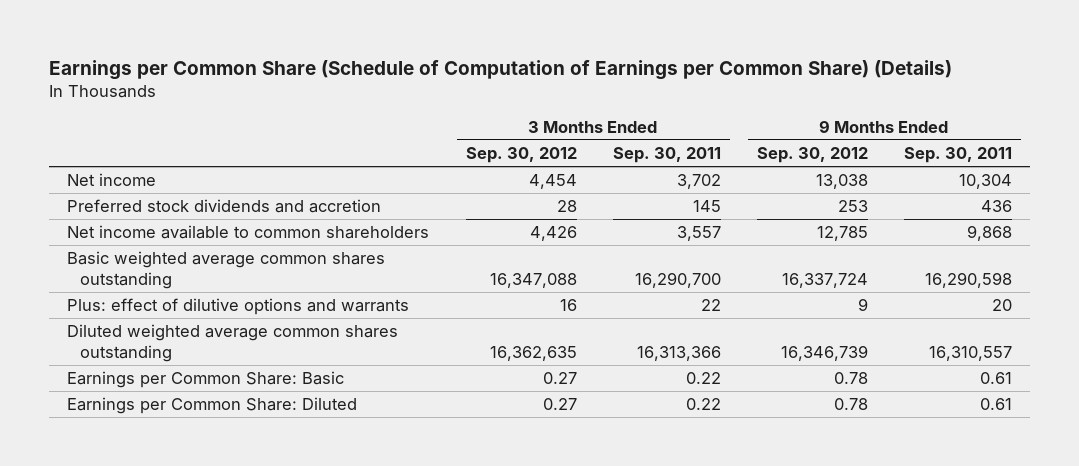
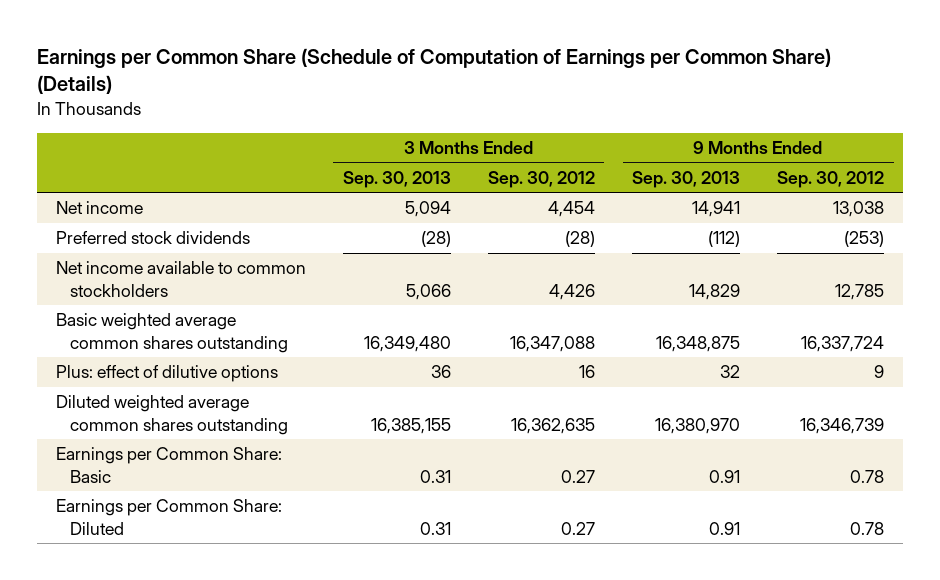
[612,147,721,164] Sep. 30, 2011 -> none
[903,147,1012,164] Sep. 30, 2011 -> none
none -> [342,170,451,188] Sep. 30, 2013
none -> [632,170,741,188] Sep. 30, 2013
[67,199,382,214] Preferred stock dividends and accretion -> [55,231,250,245] Preferred stock dividends
[556,200,577,213] 28 -> [564,231,595,248] (28)
[837,200,868,213] 253 -> [844,231,885,248] (253)
[67,225,430,240] Net income available to common shareholders -> [55,261,306,297] Net income available to common stockholders
[67,298,410,316] Plus: effect of dilutive options and warrants -> [55,365,278,383] Plus: effect of dilutive options

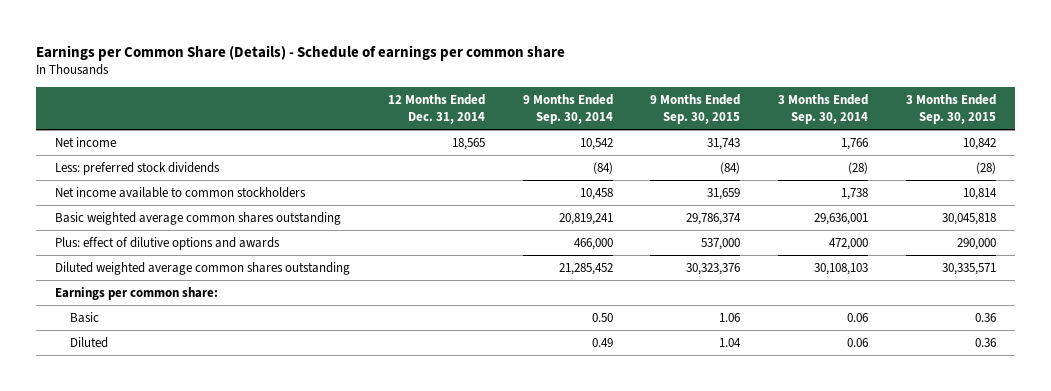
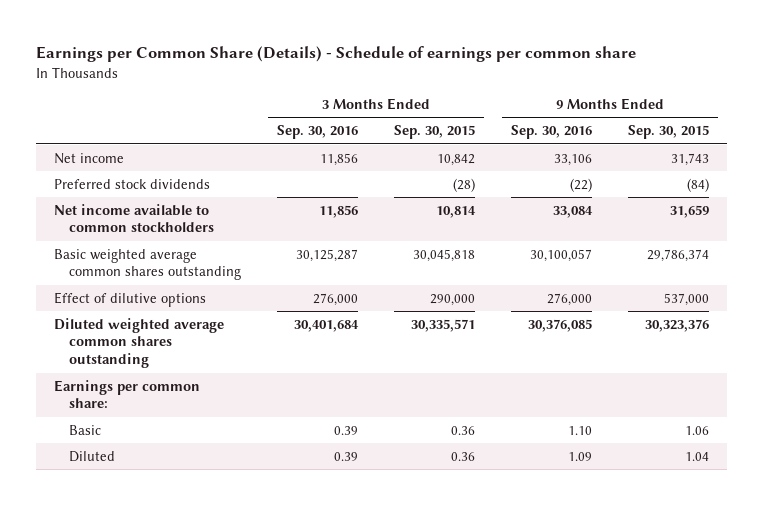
[388,94,486,124] 12 Months Ended Dec. 31, 2014 -> none
[522,94,613,124] 9 Months Ended Sep. 30, 2014 -> none
[778,94,869,124] 3 Months Ended Sep. 30, 2014 -> none
none -> [277,125,359,140] Sep. 30, 2016
none -> [511,125,593,140] Sep. 30, 2016
[55,161,221,175] Less: preferred stock dividends -> [54,178,211,189] Preferred stock dividends
[55,236,281,250] Plus: effect of dilutive options and awards -> [54,291,207,307] Effect of dilutive options

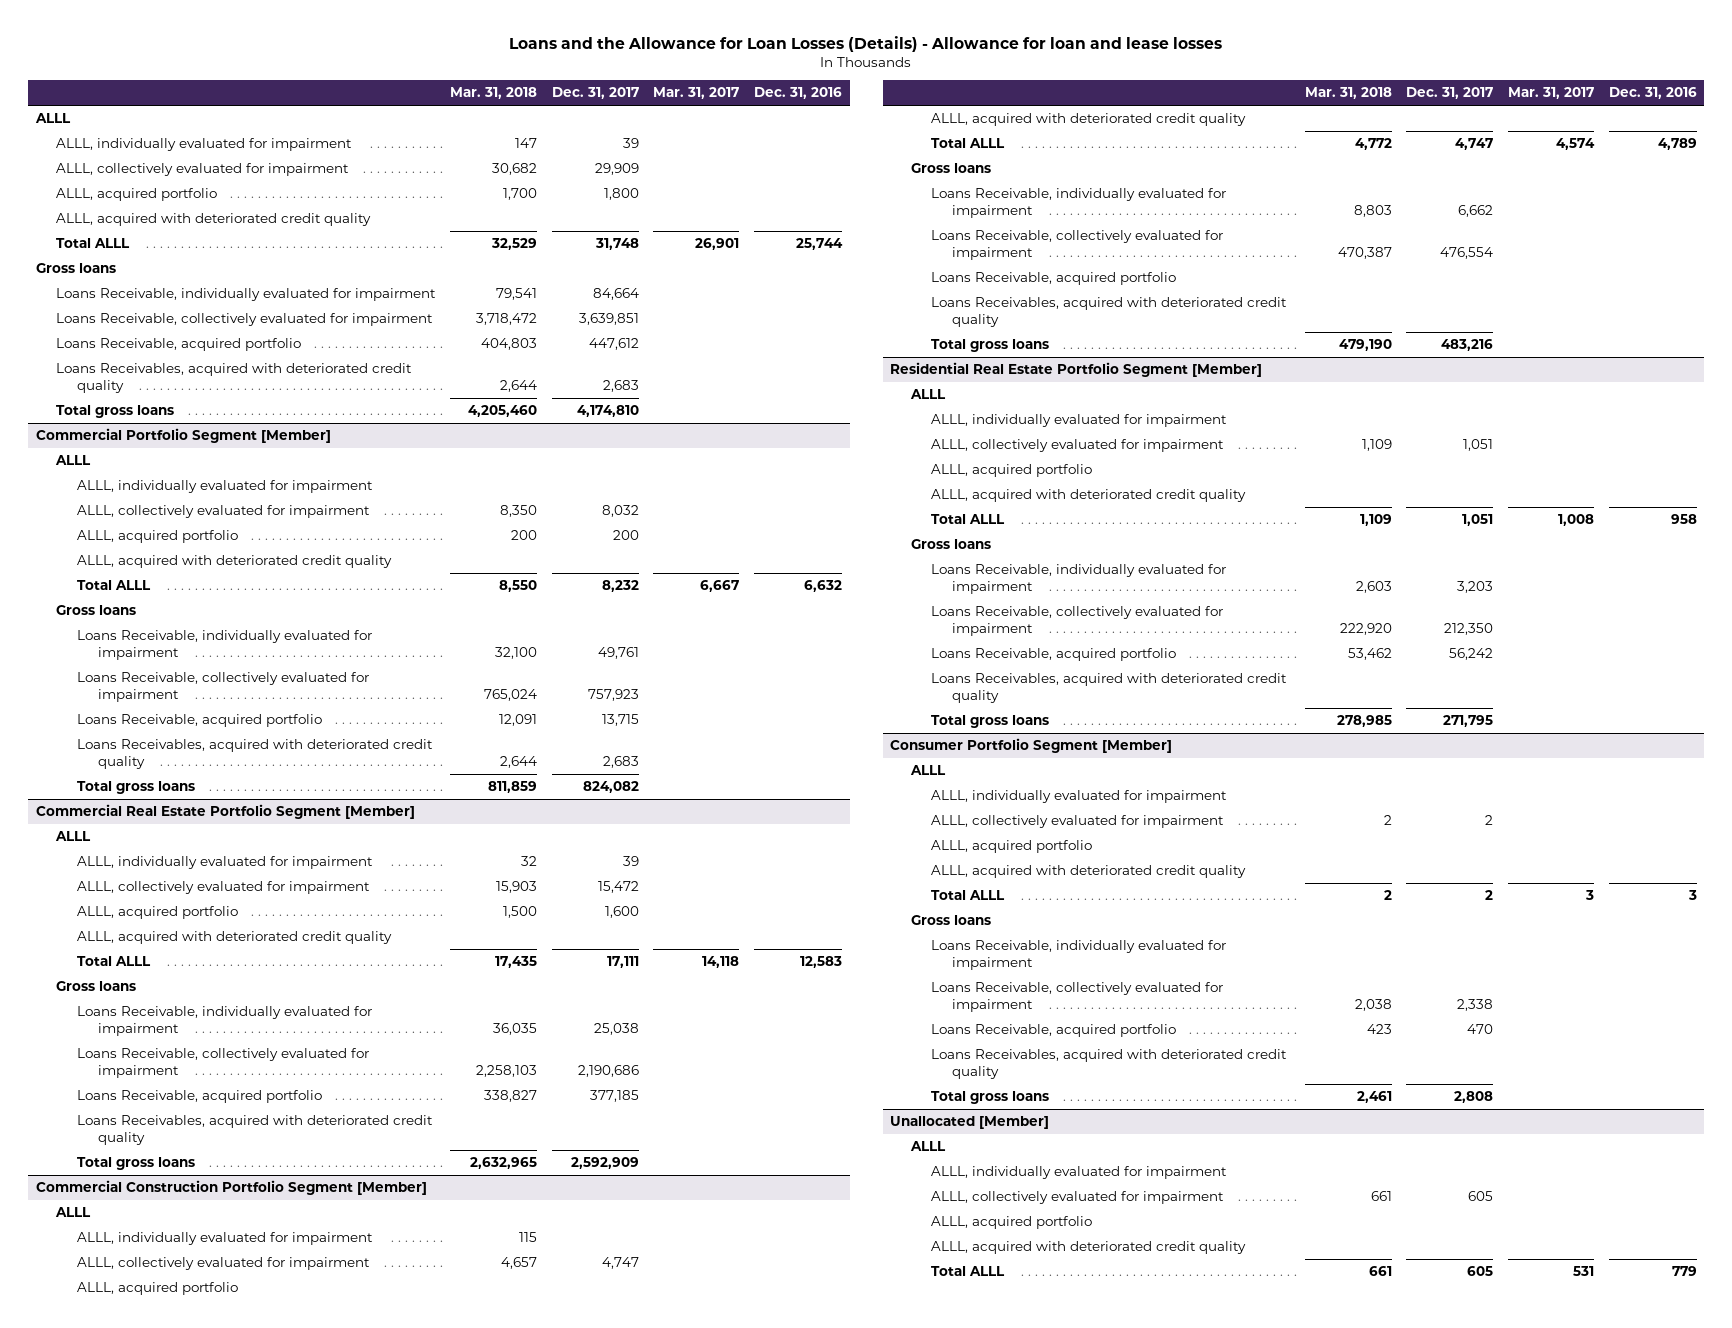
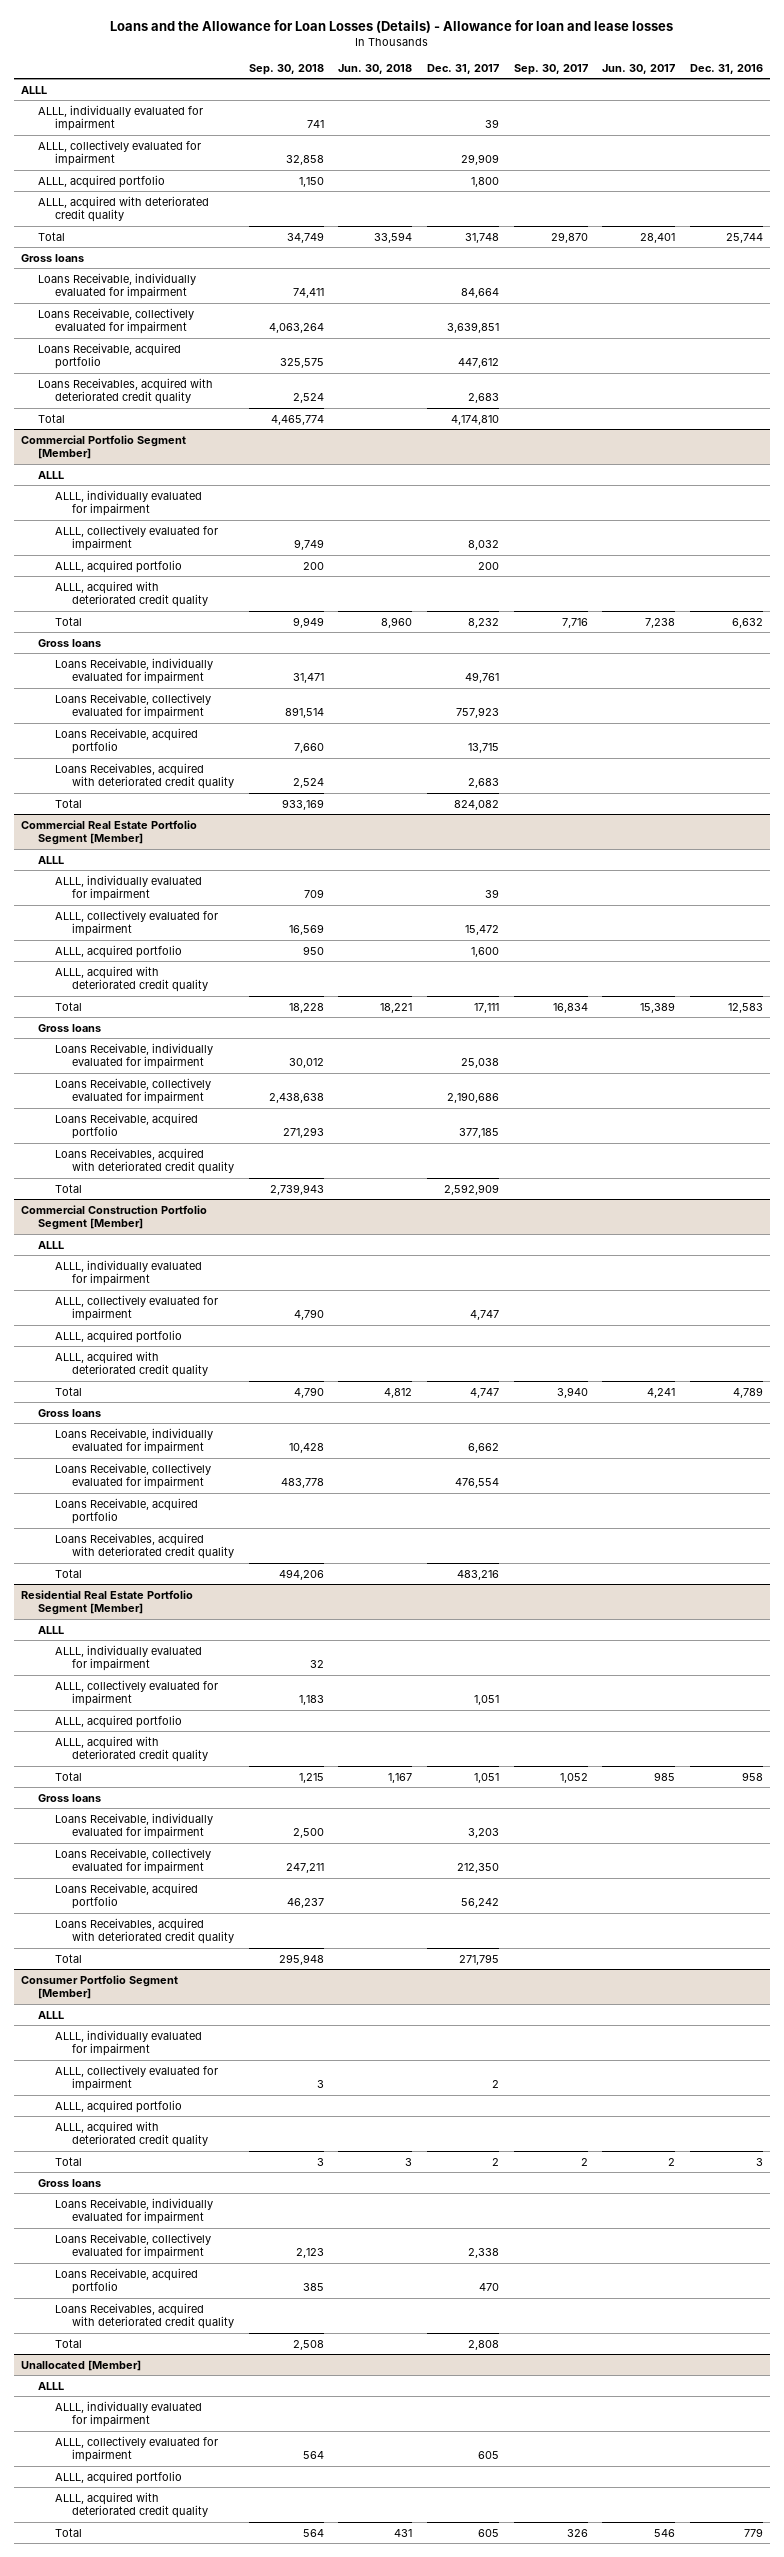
[450,87,538,100] Mar. 31, 2018 -> none
[653,87,740,100] Mar. 31, 2017 -> none
none -> [248,63,324,75] Sep. 30, 2018
none -> [338,63,413,74] Jun. 30, 2018
none -> [513,63,588,75] Sep. 30, 2017
none -> [602,63,676,74] Jun. 30, 2017
[56,238,131,249] Total ALLL -> [38,231,66,241] Total
[56,405,175,419] Total gross loans -> [38,413,66,423] Total
[76,580,151,591] Total ALLL -> [55,616,83,626] Total
[76,781,195,795] Total gross loans -> [55,798,83,808] Total
[76,956,151,967] Total ALLL -> [55,1001,83,1011] Total
[76,1157,195,1171] Total gross loans -> [55,1183,83,1193] Total
[931,138,1006,149] Total ALLL -> [55,1386,83,1396] Total
[931,339,1050,353] Total gross loans -> [55,1568,83,1578] Total
[931,514,1006,525] Total ALLL -> [55,1771,83,1781] Total
[931,715,1050,729] Total gross loans -> [55,1953,83,1963] Total
[931,890,1006,901] Total ALLL -> [55,2156,83,2166] Total
[931,1091,1050,1105] Total gross loans -> [55,2338,83,2348] Total
[931,1266,1006,1277] Total ALLL -> [55,2527,83,2537] Total

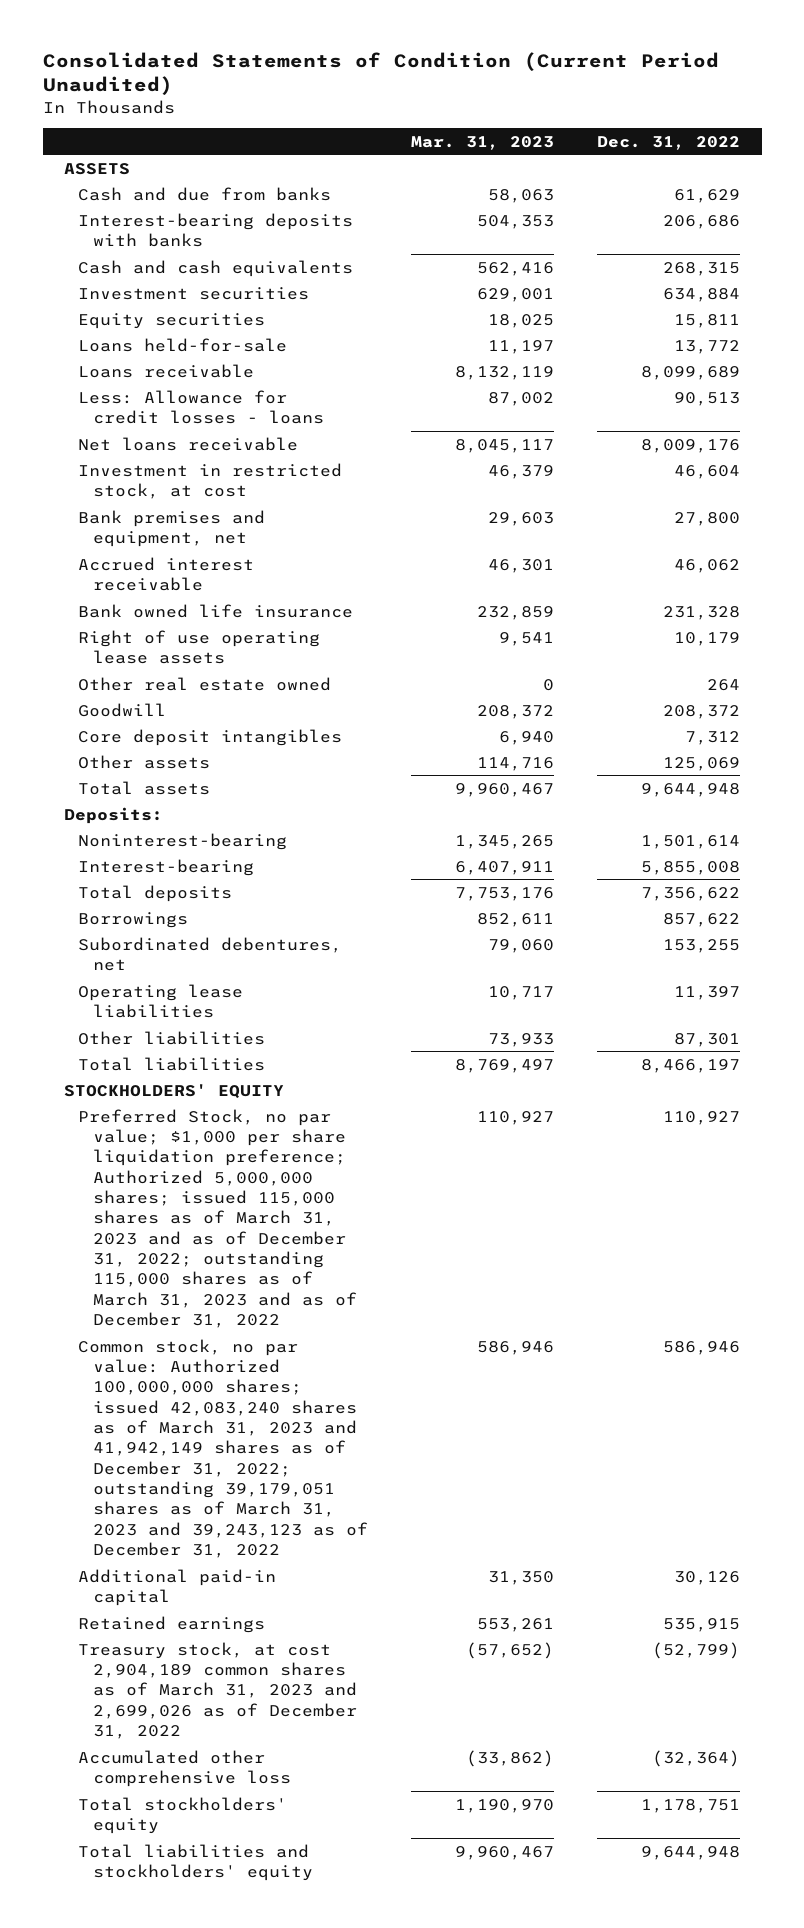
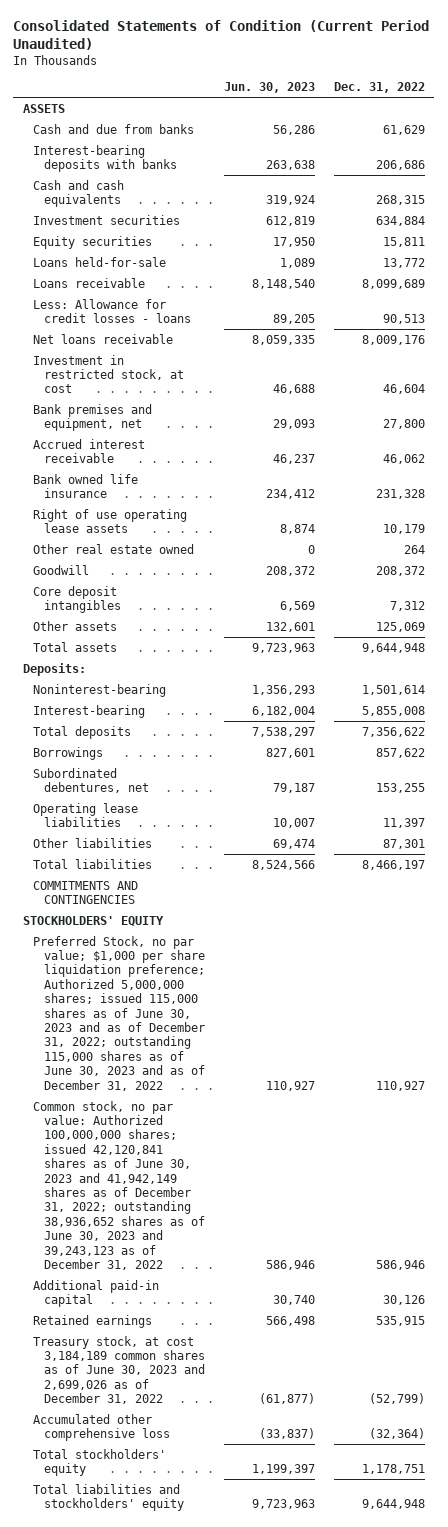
[410,135,554,150] Mar. 31, 2023 -> none
none -> [223,82,315,94] Jun. 30, 2023
none -> [33,880,139,904] COMMITMENTS AND CONTINGENCIES
[78,1108,357,1329] Preferred Stock, no par value; $1,000 per share liquidation preference; Authorized 5,000,000 shares; issued 115,000 shares as of March 31, 2023 and as of December 31, 2022; outstanding 115,000 shares as of March 31, 2023 and as of December 31, 2022 -> [33,935,205,1091] Preferred Stock, no par value; $1,000 per share liquidation preference; Authorized 5,000,000 shares; issued 115,000 shares as of June 30, 2023 and as of December 31, 2022; outstanding 115,000 shares as of June 30, 2023 and as of December 31, 2022
[78,1338,368,1559] Common stock, no par value: Authorized 100,000,000 shares; issued 42,083,240 shares as of March 31, 2023 and 41,942,149 shares as of December 31, 2022; outstanding 39,179,051 shares as of March 31, 2023 and 39,243,123 as of December 31, 2022 -> [33,1100,205,1270] Common stock, no par value: Authorized 100,000,000 shares; issued 42,120,841 shares as of June 30, 2023 and 41,942,149 shares as of December 31, 2022; outstanding 38,936,652 shares as of June 30, 2023 and 39,243,123 as of December 31, 2022
[78,1641,357,1739] Treasury stock, at cost 2,904,189 common shares as of March 31, 2023 and 2,699,026 as of December 31, 2022 -> [33,1335,205,1405] Treasury stock, at cost 3,184,189 common shares as of June 30, 2023 and 2,699,026 as of December 31, 2022

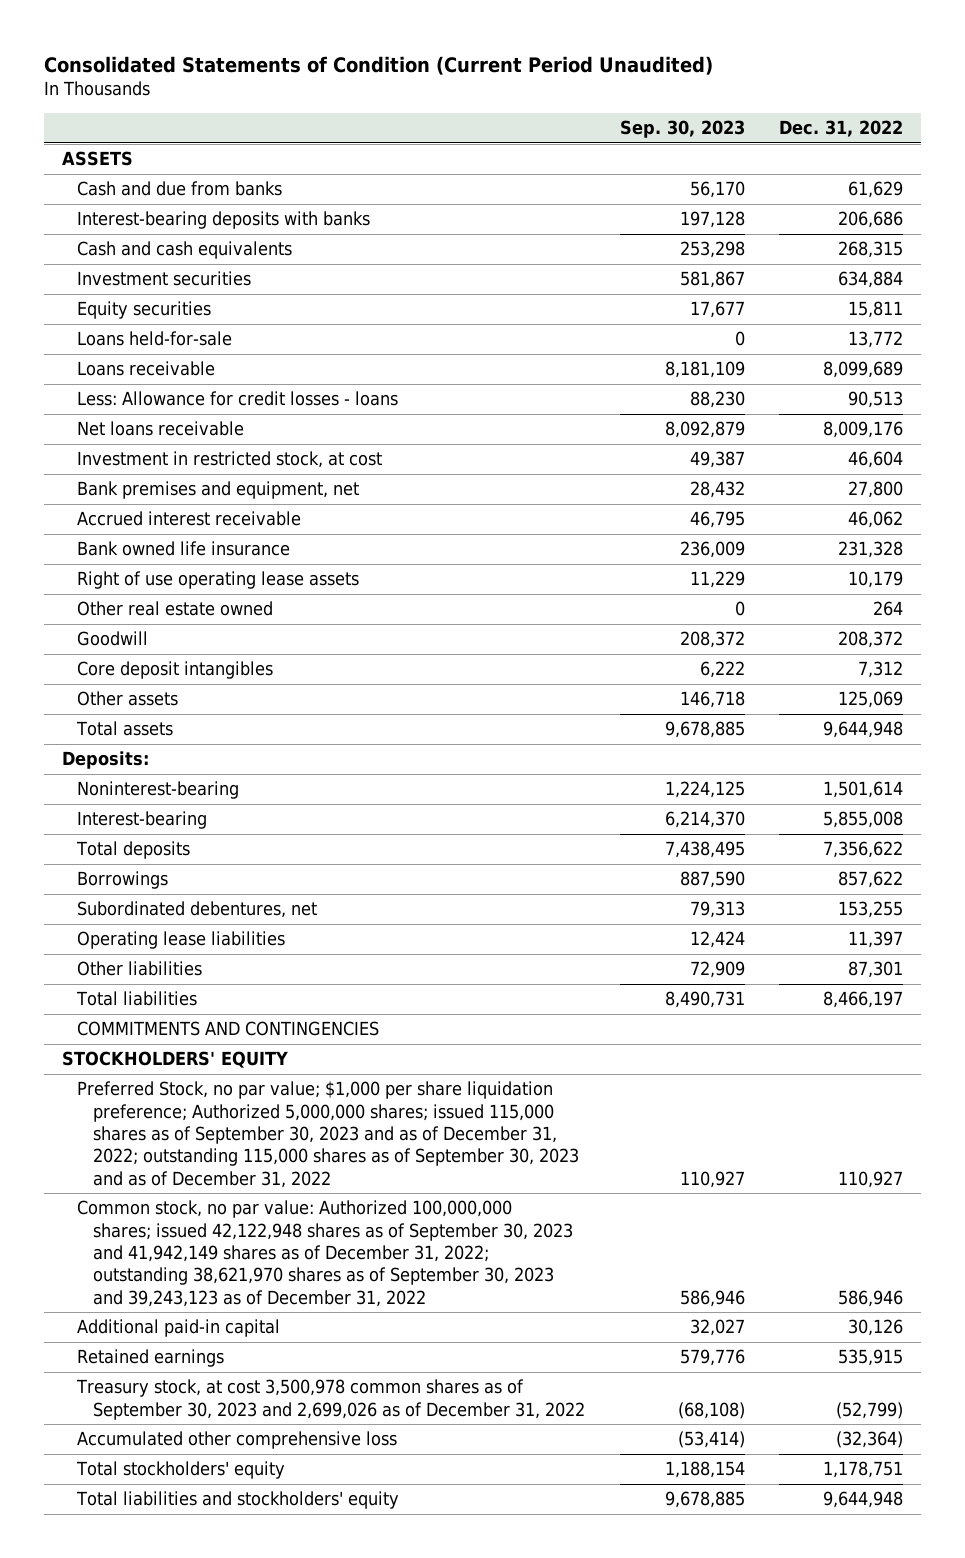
[223,82,315,94] Jun. 30, 2023 -> none
none -> [619,120,745,139] Sep. 30, 2023
[33,935,205,1091] Preferred Stock, no par value; $1,000 per share liquidation preference; Authorized 5,000,000 shares; issued 115,000 shares as of June 30, 2023 and as of December 31, 2022; outstanding 115,000 shares as of June 30, 2023 and as of December 31, 2022 -> [77,1081,579,1188] Preferred Stock, no par value; $1,000 per share liquidation preference; Authorized 5,000,000 shares; issued 115,000 shares as of September 30, 2023 and as of December 31, 2022; outstanding 115,000 shares as of September 30, 2023 and as of December 31, 2022
[33,1100,205,1270] Common stock, no par value: Authorized 100,000,000 shares; issued 42,120,841 shares as of June 30, 2023 and 41,942,149 shares as of December 31, 2022; outstanding 38,936,652 shares as of June 30, 2023 and 39,243,123 as of December 31, 2022 -> [77,1200,573,1307] Common stock, no par value: Authorized 100,000,000 shares; issued 42,122,948 shares as of September 30, 2023 and 41,942,149 shares as of December 31, 2022; outstanding 38,621,970 shares as of September 30, 2023 and 39,243,123 as of December 31, 2022
[33,1335,205,1405] Treasury stock, at cost 3,184,189 common shares as of June 30, 2023 and 2,699,026 as of December 31, 2022 -> [76,1379,585,1420] Treasury stock, at cost 3,500,978 common shares as of September 30, 2023 and 2,699,026 as of December 31, 2022

